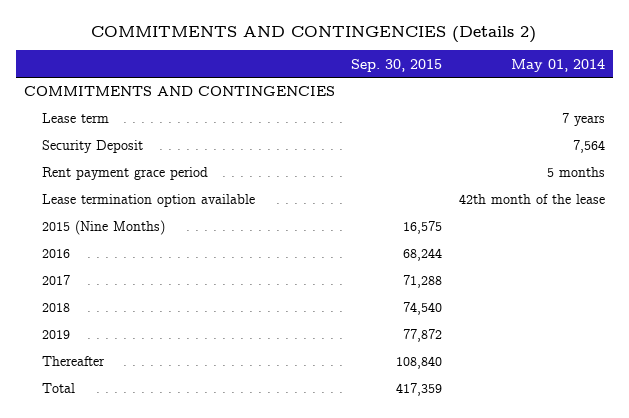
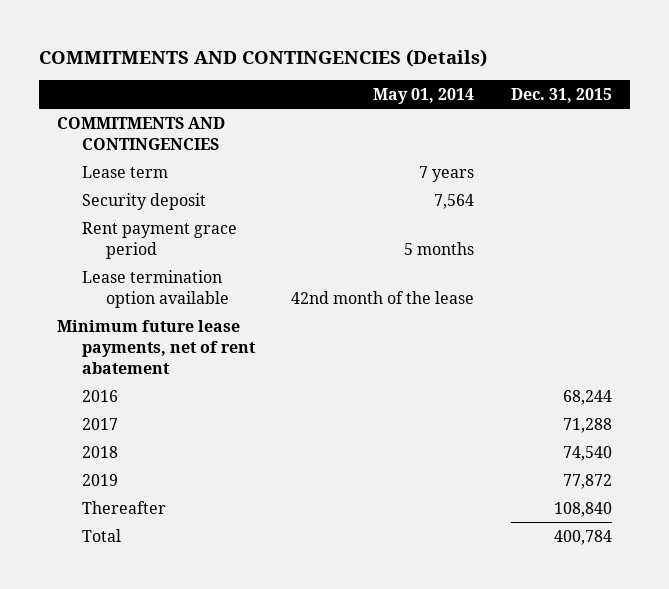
[91,25,537,43] COMMITMENTS AND CONTINGENCIES (Details 2) -> [39,49,488,68] COMMITMENTS AND CONTINGENCIES (Details)
[351,58,443,72] Sep. 30, 2015 -> none
none -> [510,88,612,104] Dec. 31, 2015
[41,140,143,154] Security Deposit -> [81,192,206,210] Security deposit
[41,220,165,236] 2015 (Nine Months) -> none
[458,194,605,205] 42th month of the lease -> [291,290,475,304] 42nd month of the lease
none -> [57,319,256,374] Minimum future lease payments, net of rent abatement

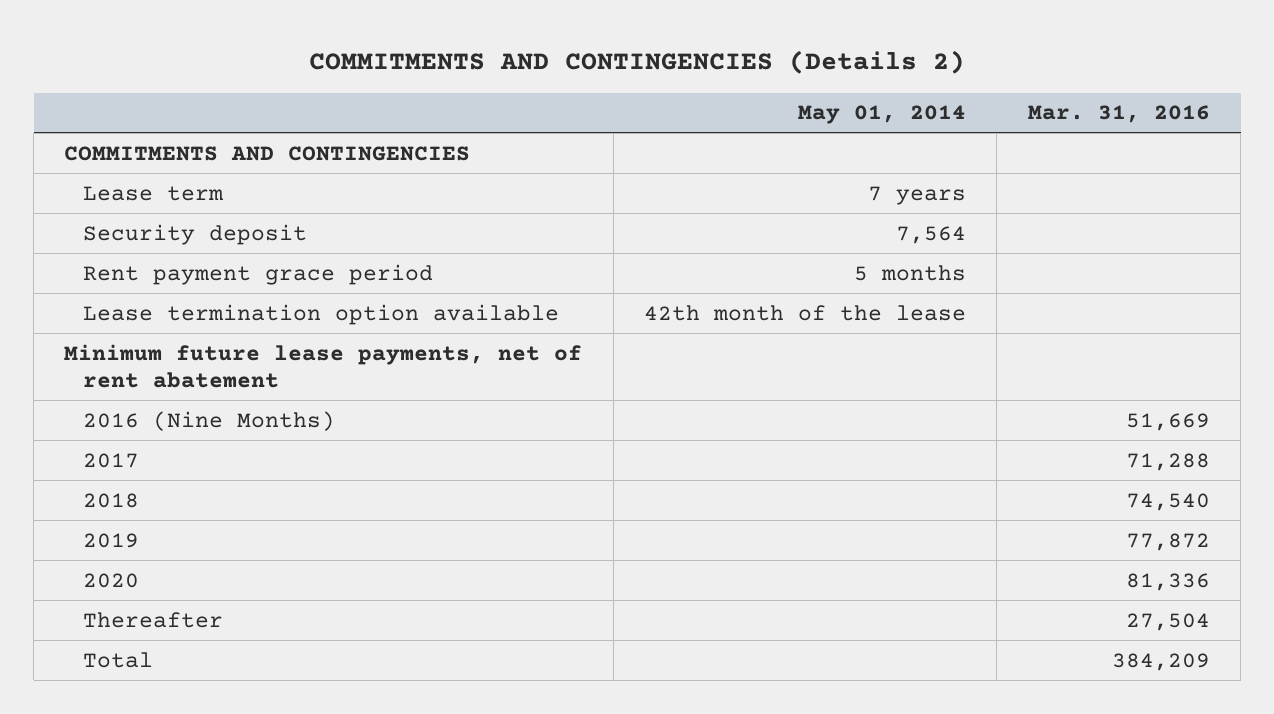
[39,49,488,68] COMMITMENTS AND CONTINGENCIES (Details) -> [309,50,966,75] COMMITMENTS AND CONTINGENCIES (Details 2)
[510,88,612,104] Dec. 31, 2015 -> none
none -> [1027,105,1210,124] Mar. 31, 2016
[291,290,475,304] 42nd month of the lease -> [644,304,967,321] 42th month of the lease
[81,389,118,402] 2016 -> [82,410,335,431] 2016 (Nine Months)
none -> [82,572,139,588] 2020

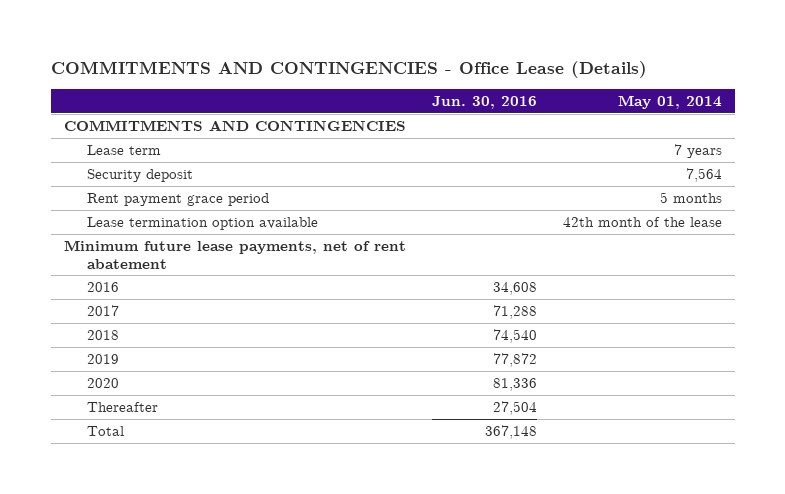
[309,50,966,75] COMMITMENTS AND CONTINGENCIES (Details 2) -> [50,60,647,78] COMMITMENTS AND CONTINGENCIES - Office Lease (Details)
[1027,105,1210,124] Mar. 31, 2016 -> none
none -> [431,96,537,110] Jun. 30, 2016
[82,410,335,431] 2016 (Nine Months) -> [86,282,119,293] 2016

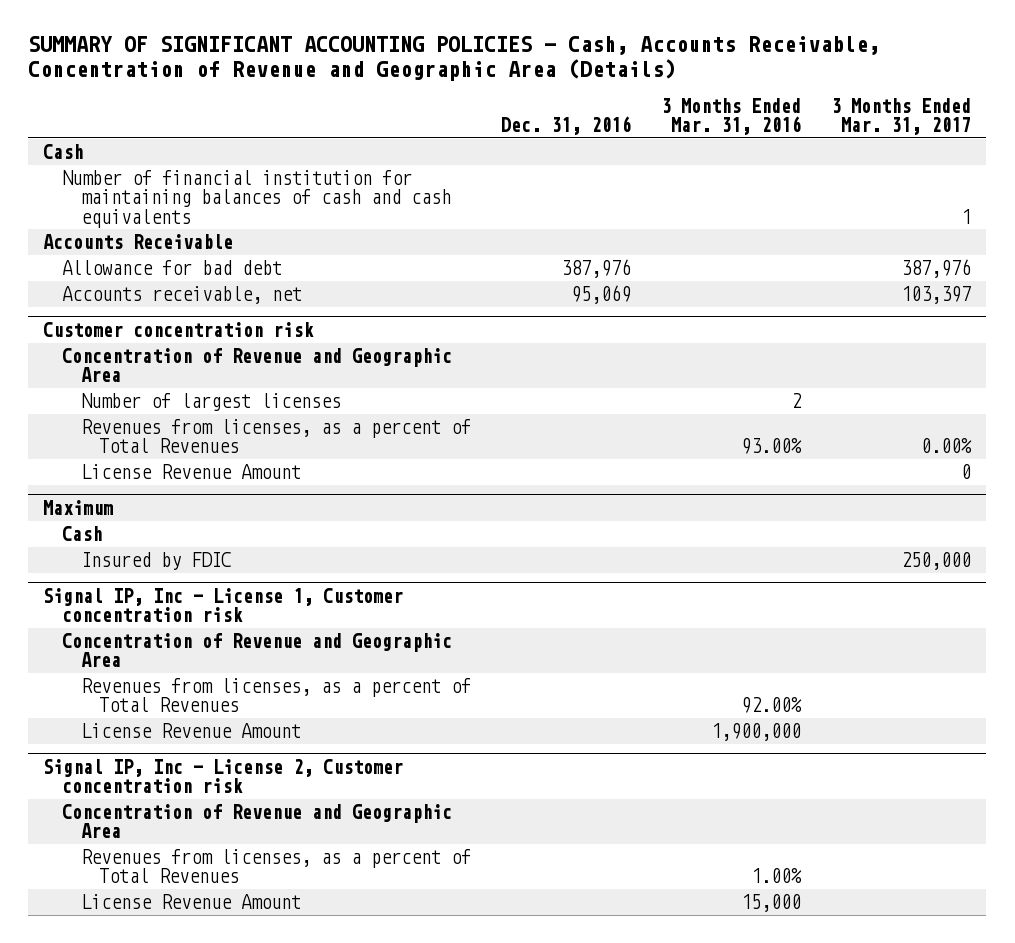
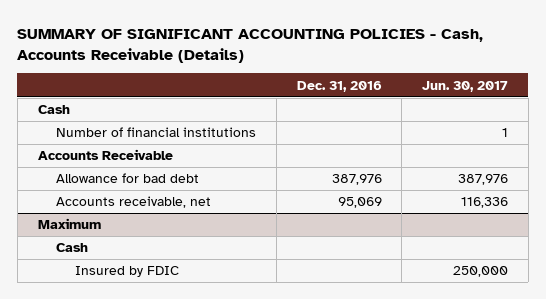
[28,36,881,81] SUMMARY OF SIGNIFICANT ACCOUNTING POLICIES - Cash, Accounts Receivable, Concentration of Revenue and Geographic Area (Details) -> [17,28,484,63] SUMMARY OF SIGNIFICANT ACCOUNTING POLICIES - Cash, Accounts Receivable (Details)
[661,97,802,135] 3 Months Ended Mar. 31, 2016 -> none
[831,97,972,135] 3 Months Ended Mar. 31, 2017 -> none
none -> [422,80,509,92] Jun. 30, 2017
[61,170,451,228] Number of financial institution for maintaining balances of cash and cash equivalents -> [56,127,257,138] Number of financial institutions
[43,321,315,337] Customer concentration risk -> none
[61,348,452,383] Concentration of Revenue and Geographic Area -> none
[80,393,341,412] Number of largest licenses -> none
[80,419,471,454] Revenues from licenses, as a percent of Total Revenues -> none
[80,464,301,480] License Revenue Amount -> none
[43,587,404,622] Signal IP, Inc - License 1, Customer concentration risk -> none
[61,633,452,668] Concentration of Revenue and Geographic Area -> none
[80,678,471,713] Revenues from licenses, as a percent of Total Revenues -> none
[80,723,301,739] License Revenue Amount -> none
[43,758,404,793] Signal IP, Inc - License 2, Customer concentration risk -> none
[61,804,452,839] Concentration of Revenue and Geographic Area -> none
[80,849,471,884] Revenues from licenses, as a percent of Total Revenues -> none
[80,894,301,910] License Revenue Amount -> none

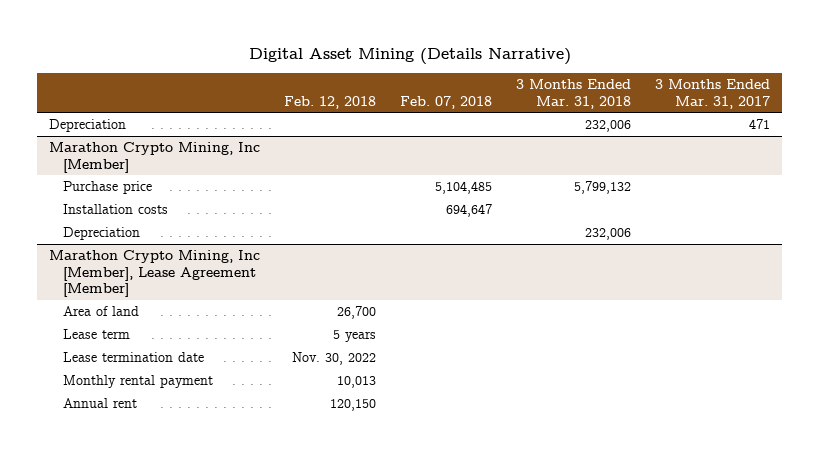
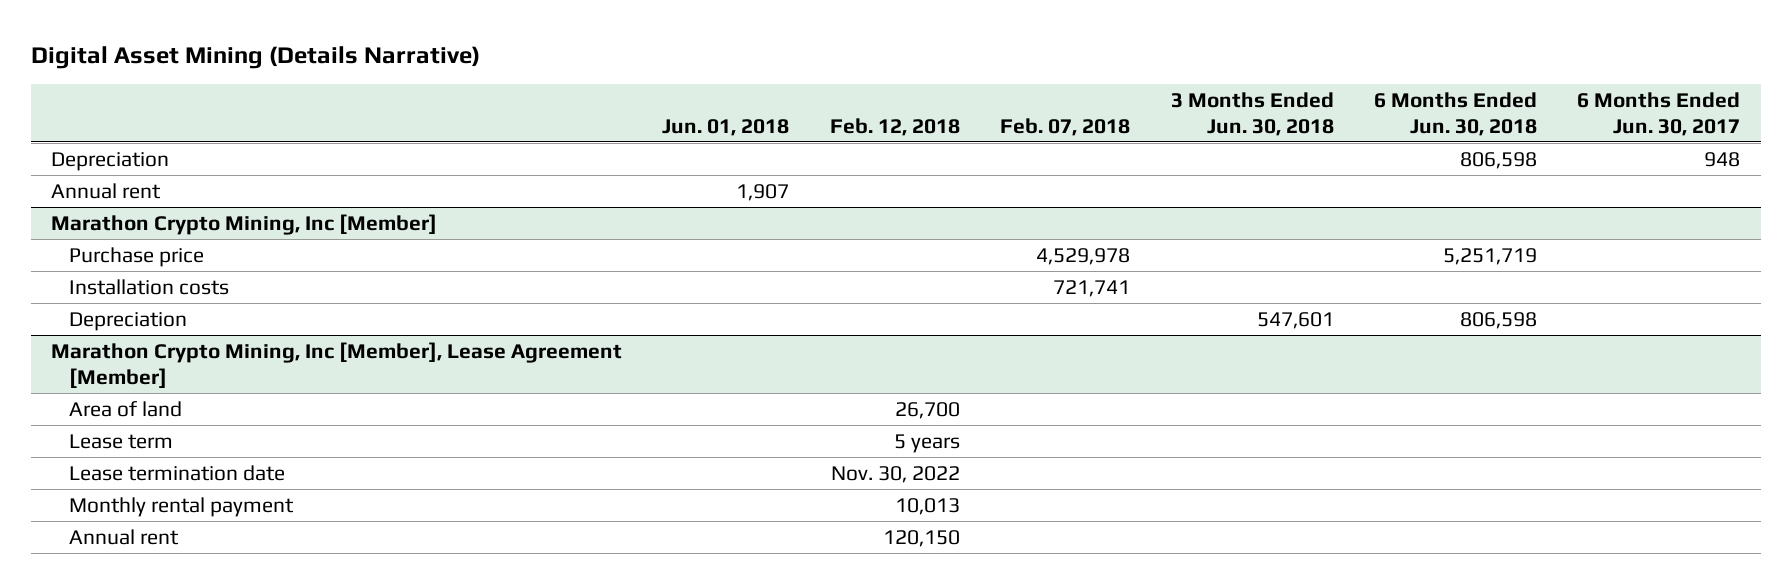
[516,79,632,109] 3 Months Ended Mar. 31, 2018 -> none
[655,79,771,109] 3 Months Ended Mar. 31, 2017 -> none
none -> [662,118,790,136] Jun. 01, 2018
none -> [1170,92,1334,136] 3 Months Ended Jun. 30, 2018
none -> [1374,92,1538,136] 6 Months Ended Jun. 30, 2018
none -> [1577,92,1741,136] 6 Months Ended Jun. 30, 2017
none -> [50,182,161,199] Annual rent
[435,181,493,195] 5,104,485 -> [1036,247,1131,265] 4,529,978
[446,204,493,218] 694,647 -> [1053,279,1131,297] 721,741

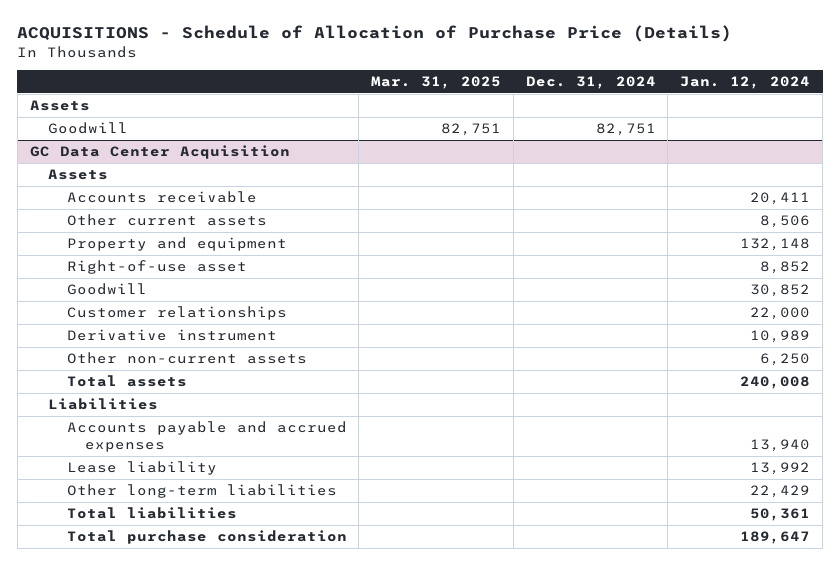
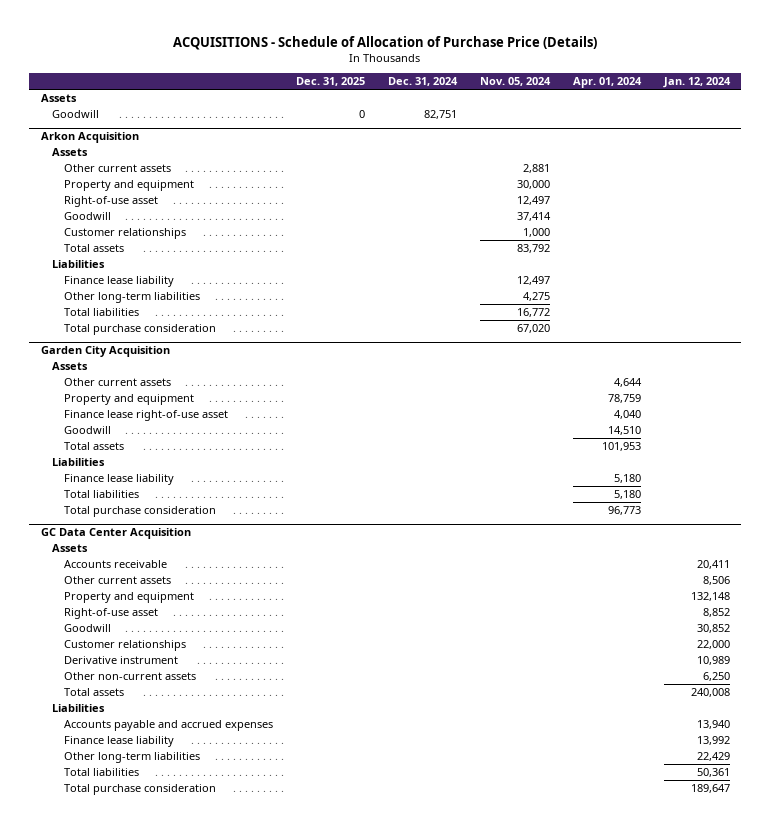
[371,76,502,90] Mar. 31, 2025 -> none
none -> [295,77,365,87] Dec. 31, 2025
none -> [479,77,551,87] Nov. 05, 2024
none -> [572,77,642,89] Apr. 01, 2024
none -> [40,132,139,144] Arkon Acquisition
none -> [52,148,89,157] Assets
none -> [63,164,171,173] Other current assets
none -> [63,180,194,192] Property and equipment
none -> [63,196,158,208] Right-of-use asset
none -> [63,212,111,221] Goodwill
none -> [63,228,186,240] Customer relationships
none -> [63,244,124,253] Total assets
none -> [52,260,106,269] Liabilities
none -> [63,276,174,288] Finance lease liability
none -> [63,292,200,304] Other long-term liabilities
none -> [63,308,139,317] Total liabilities
none -> [63,324,216,336] Total purchase consideration
none -> [40,346,170,358] Garden City Acquisition
none -> [52,362,89,371] Assets
none -> [63,378,171,387] Other current assets
none -> [63,394,194,406] Property and equipment
none -> [63,410,228,422] Finance lease right-of-use asset
none -> [63,426,111,435] Goodwill
none -> [63,442,124,451] Total assets
none -> [52,458,106,467] Liabilities
none -> [63,474,174,486] Finance lease liability
none -> [63,490,139,499] Total liabilities
none -> [63,506,216,518] Total purchase consideration
[66,461,217,476] Lease liability -> [63,736,174,748] Finance lease liability

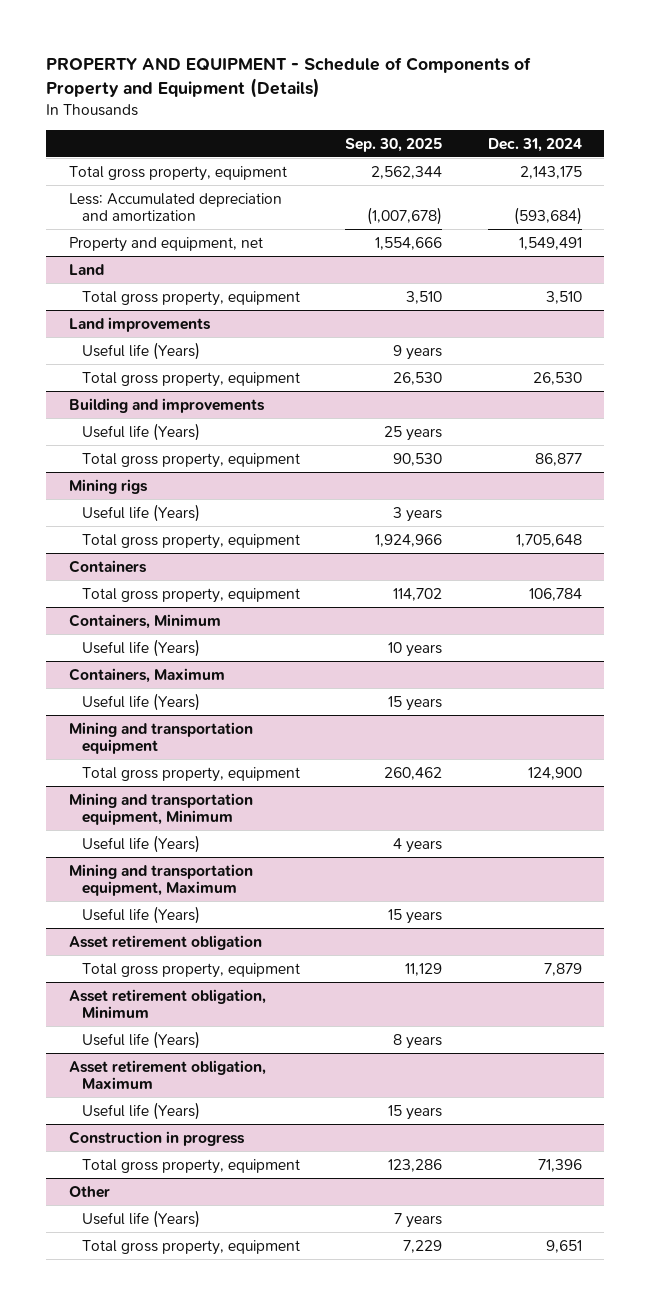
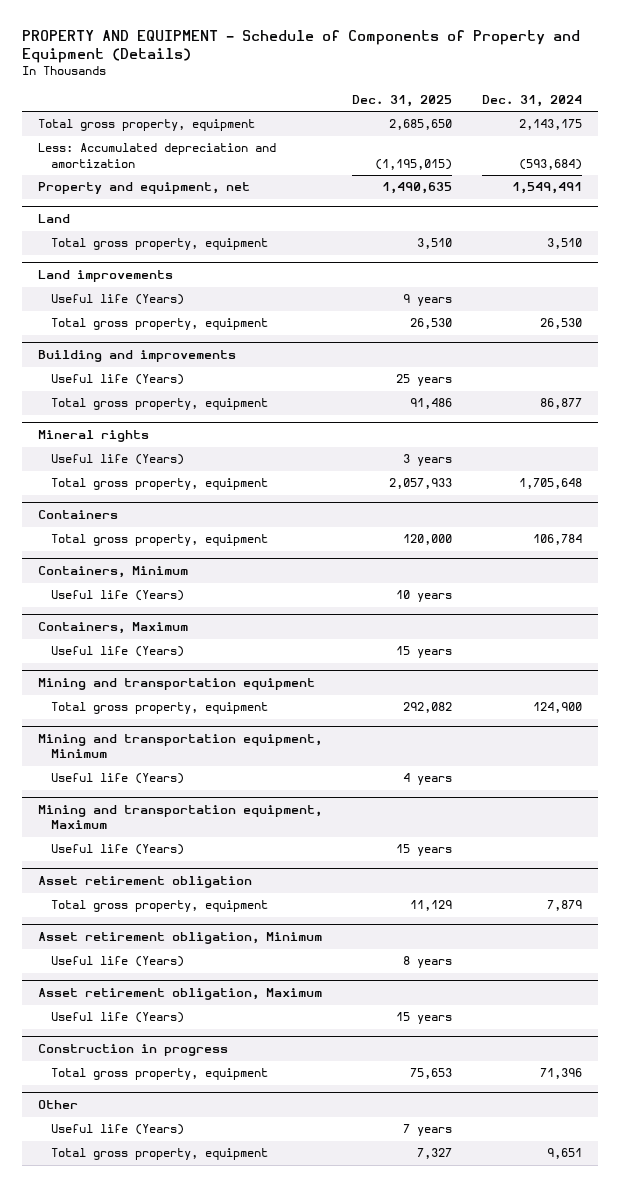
[345,137,443,152] Sep. 30, 2025 -> none
none -> [352,94,453,107] Dec. 31, 2025
[69,478,149,494] Mining rigs -> [37,430,149,443] Mineral rights

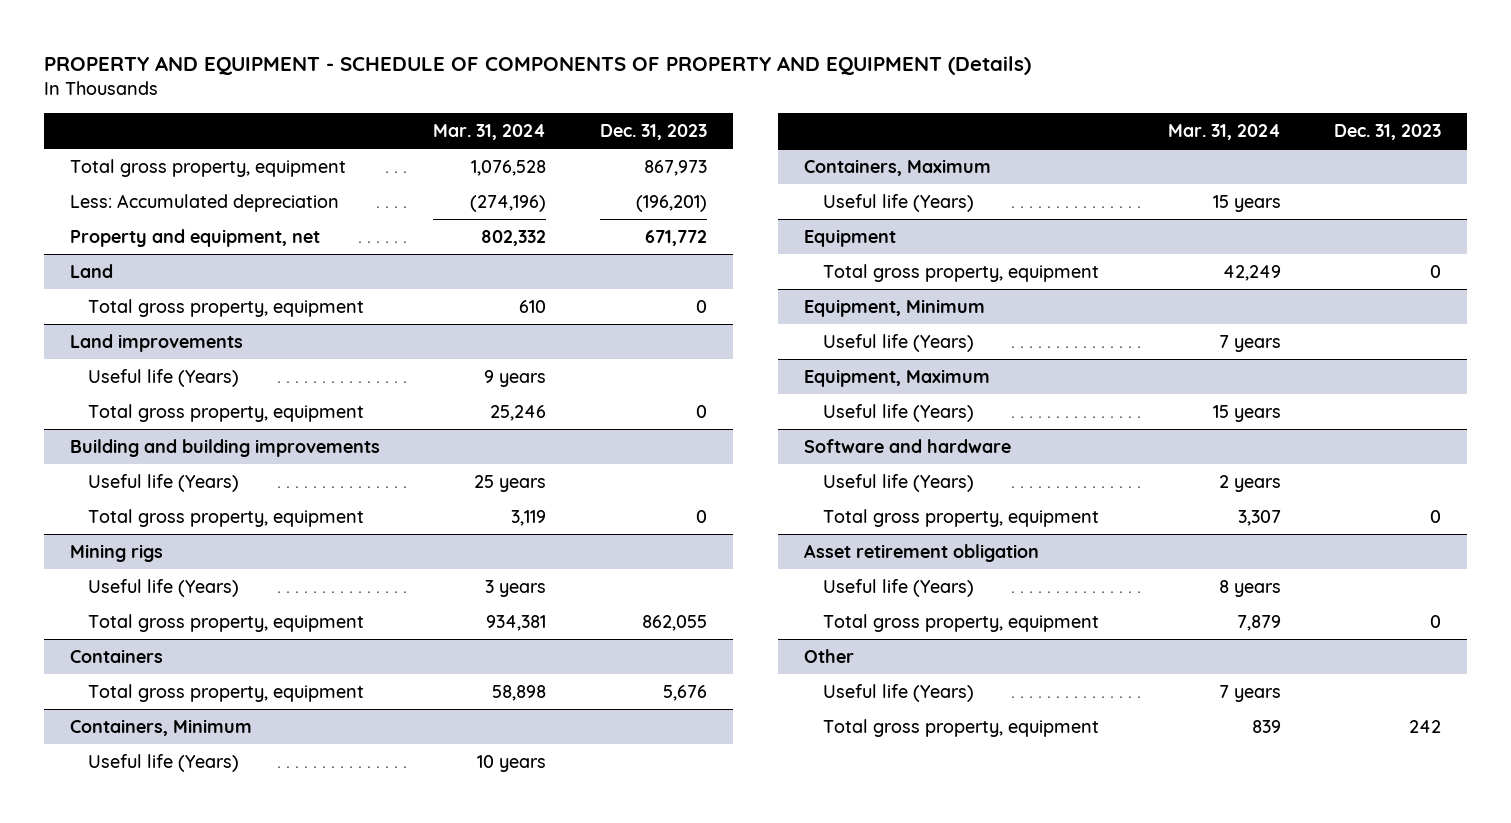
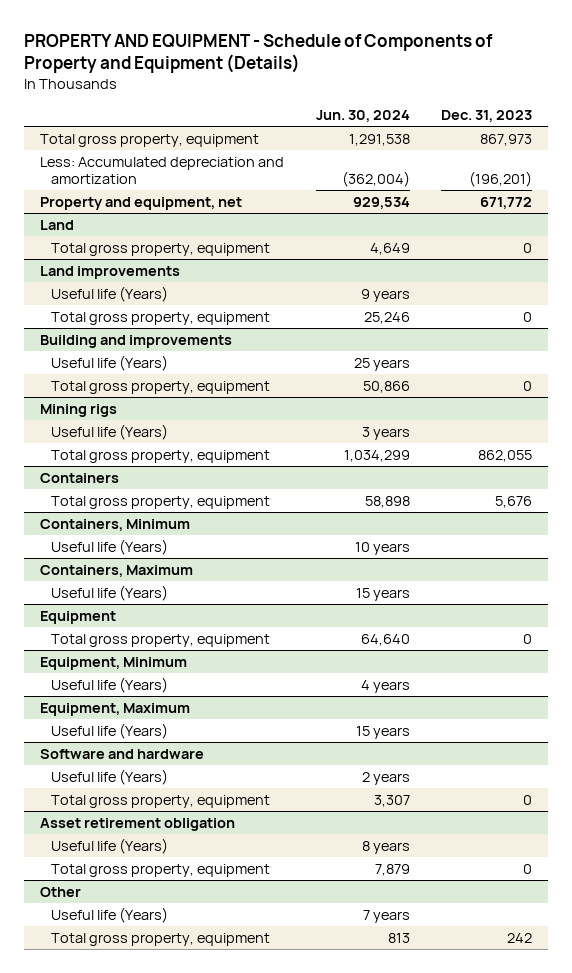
[43,56,1031,76] PROPERTY AND EQUIPMENT - SCHEDULE OF COMPONENTS OF PROPERTY AND EQUIPMENT (Details) -> [23,33,493,74] PROPERTY AND EQUIPMENT - Schedule of Components of Property and Equipment (Details)
[433,124,547,141] Mar. 31, 2024 -> none
none -> [315,110,410,123] Jun. 30, 2024
[70,193,340,212] Less: Accumulated depreciation -> [39,156,284,184] Less: Accumulated depreciation and amortization
[70,438,381,457] Building and building improvements -> [39,334,232,348] Building and improvements

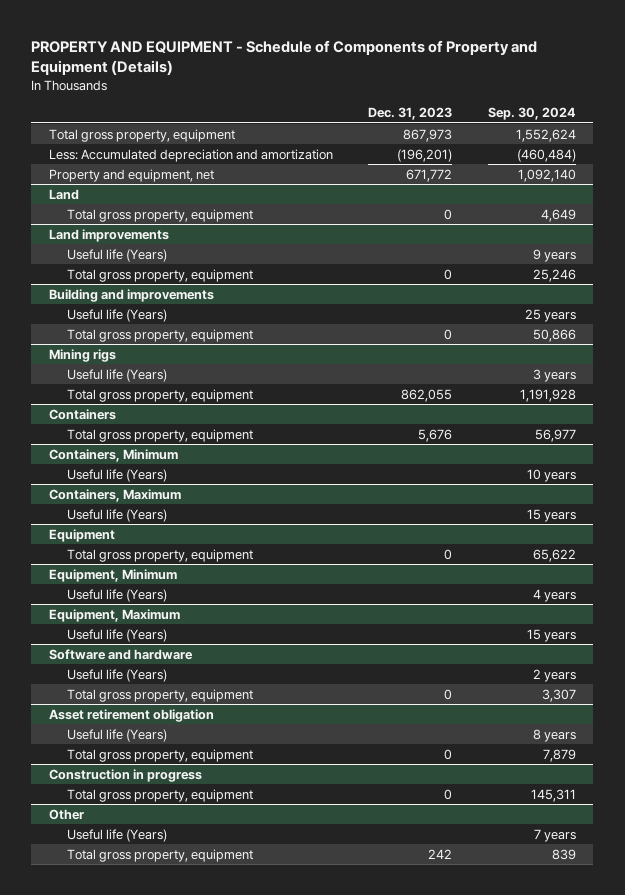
[315,110,410,123] Jun. 30, 2024 -> none
none -> [487,107,576,121] Sep. 30, 2024
none -> [48,768,202,782] Construction in progress
none -> [67,788,254,802] Total gross property, equipment

